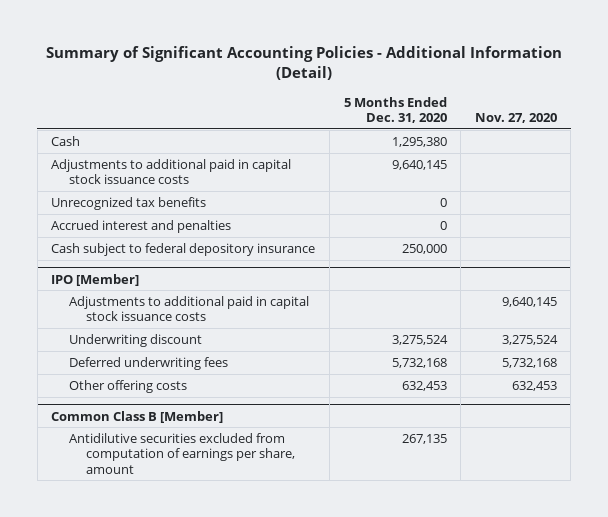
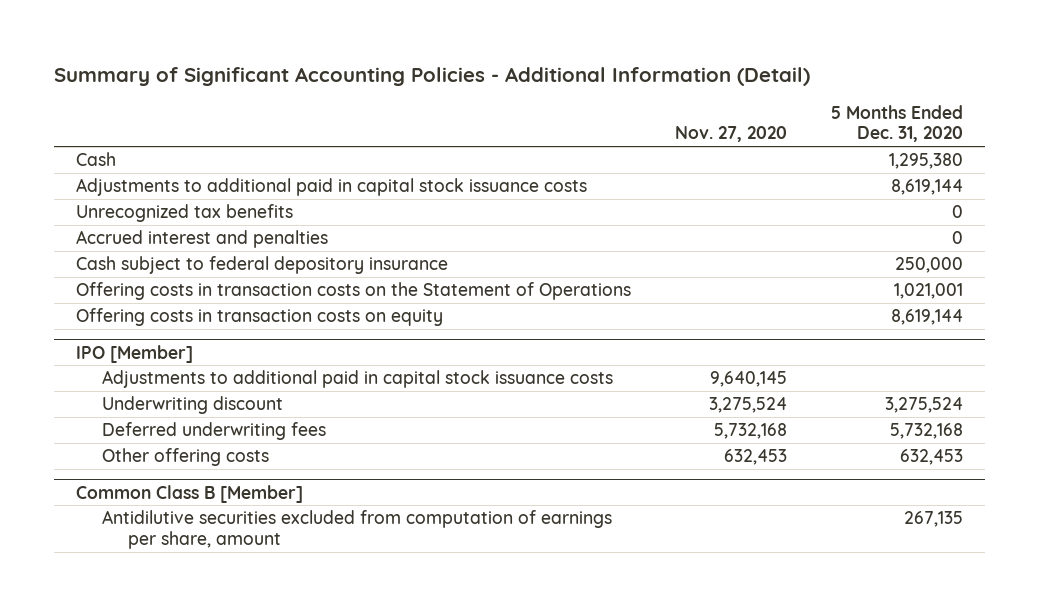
[391,159,447,170] 9,640,145 -> [890,179,963,196] 8,619,144
none -> [76,282,632,301] Offering costs in transaction costs on the Statement of Operations
none -> [76,308,444,327] Offering costs in transaction costs on equity

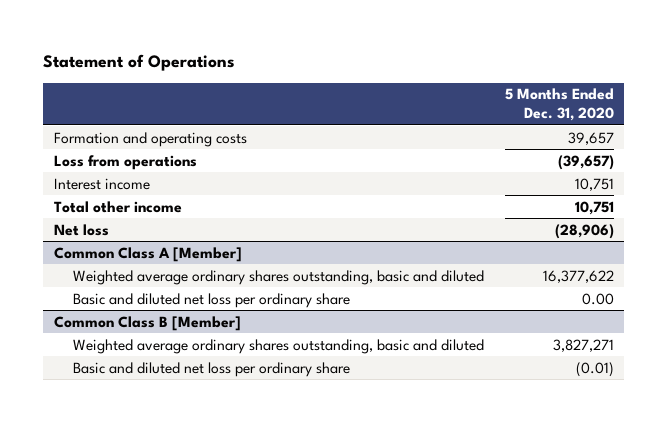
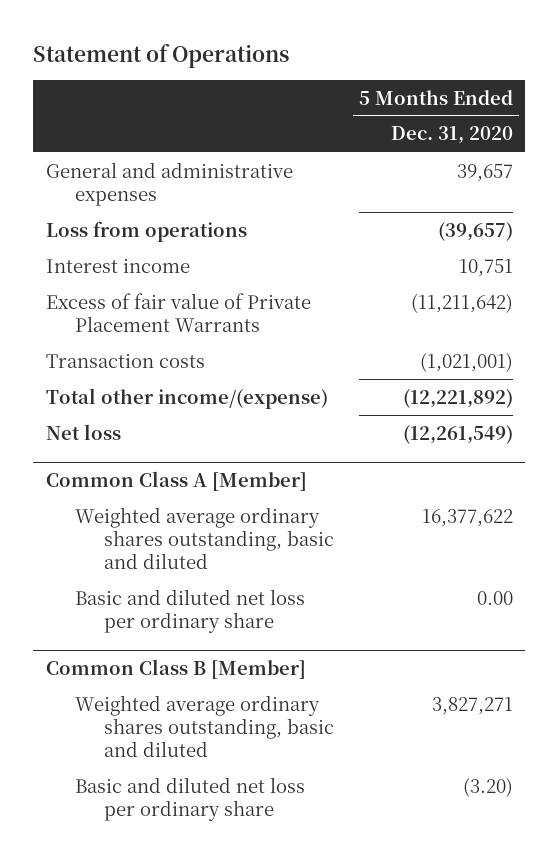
[53,131,247,147] Formation and operating costs -> [45,161,293,206] General and administrative expenses
none -> [45,292,311,332] Excess of fair value of Private Placement Warrants
none -> [45,352,205,368] Transaction costs
[53,200,182,213] Total other income -> [45,387,328,409] Total other income/(expense)
[574,200,614,215] 10,751 -> [402,388,513,408] (12,221,892)
[554,223,614,239] (28,906) -> [402,424,513,444] (12,261,549)
[575,361,614,377] (0.01) -> [462,776,513,797] (3.20)

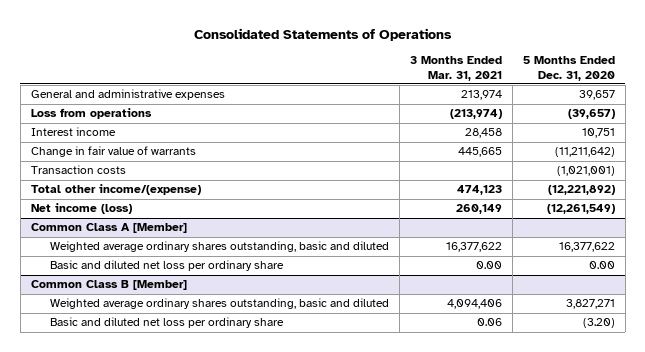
[33,43,290,68] Statement of Operations -> [193,27,452,41] Consolidated Statements of Operations
none -> [409,56,502,81] 3 Months Ended Mar. 31, 2021
[45,292,311,332] Excess of fair value of Private Placement Warrants -> [30,146,196,158] Change in fair value of warrants
[45,423,121,440] Net loss -> [30,203,132,215] Net income (loss)

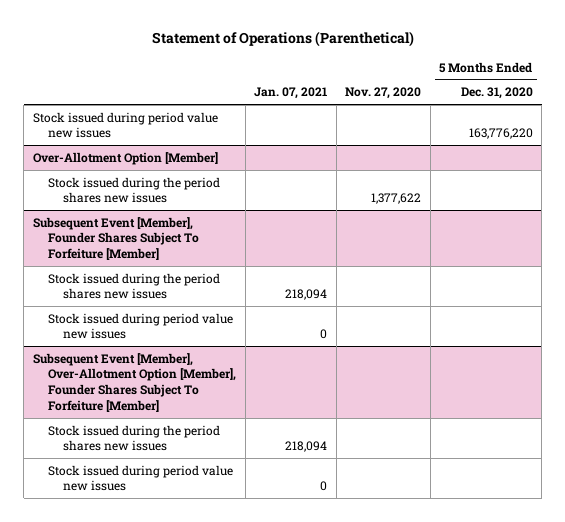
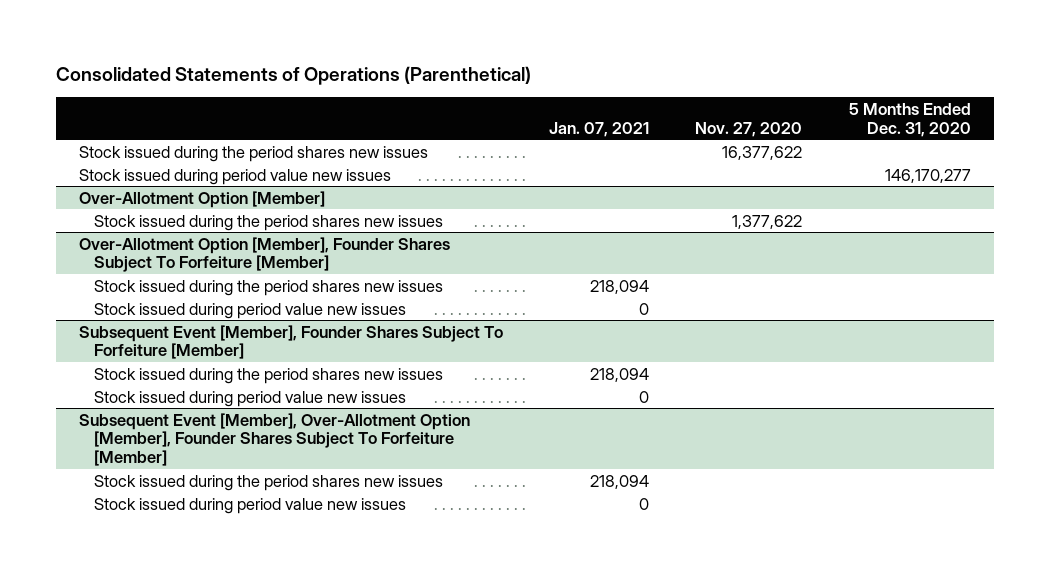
[151,30,414,47] Statement of Operations (Parenthetical) -> [55,65,531,85] Consolidated Statements of Operations (Parenthetical)
none -> [78,145,428,162] Stock issued during the period shares new issues
[468,128,533,140] 163,776,220 -> [884,168,971,183] 146,170,277
none -> [78,236,450,273] Over-Allotment Option [Member], Founder Shares Subject To Forfeiture [Member]
none -> [93,279,443,296] Stock issued during the period shares new issues
none -> [93,302,406,319] Stock issued during period value new issues

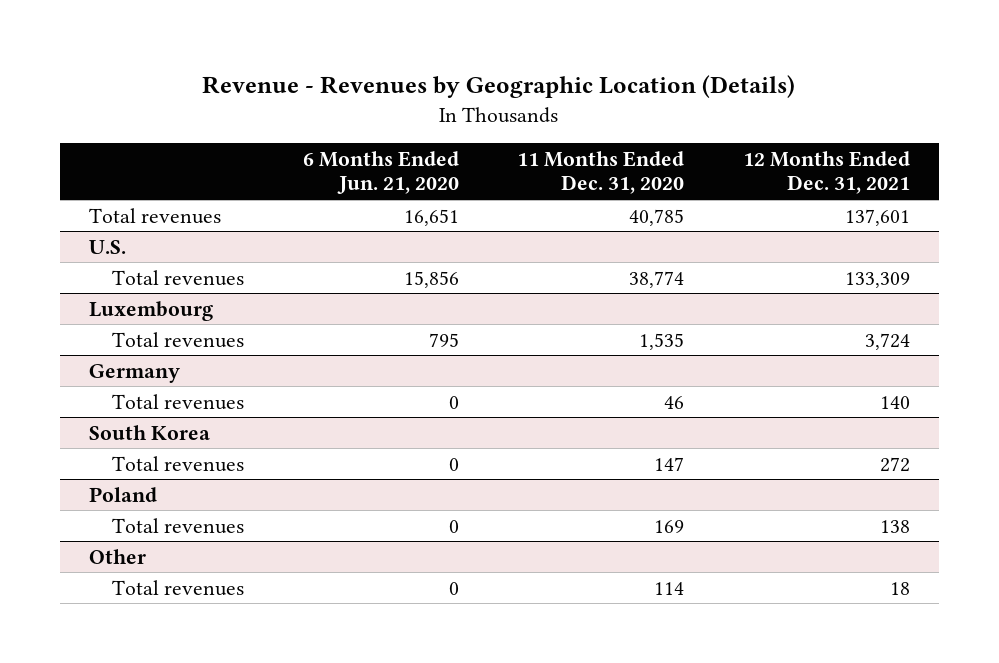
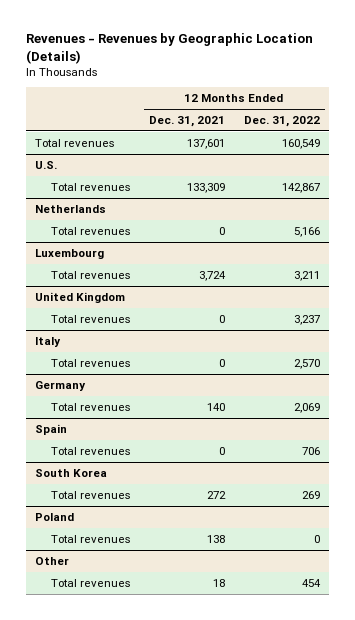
[202,74,796,98] Revenue - Revenues by Geographic Location (Details) -> [25,33,313,64] Revenues - Revenues by Geographic Location (Details)
[302,150,459,195] 6 Months Ended Jun. 21, 2020 -> none
[517,150,685,195] 11 Months Ended Dec. 31, 2020 -> none
none -> [243,116,320,128] Dec. 31, 2022
none -> [34,204,106,213] Netherlands
none -> [51,226,131,235] Total revenues
none -> [34,291,125,303] United Kingdom
none -> [51,314,131,323] Total revenues
none -> [34,336,61,347] Italy
none -> [51,358,131,367] Total revenues
none -> [34,423,67,435] Spain
none -> [51,446,131,455] Total revenues

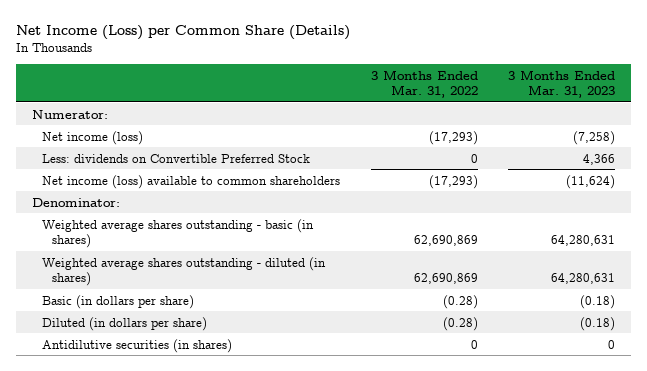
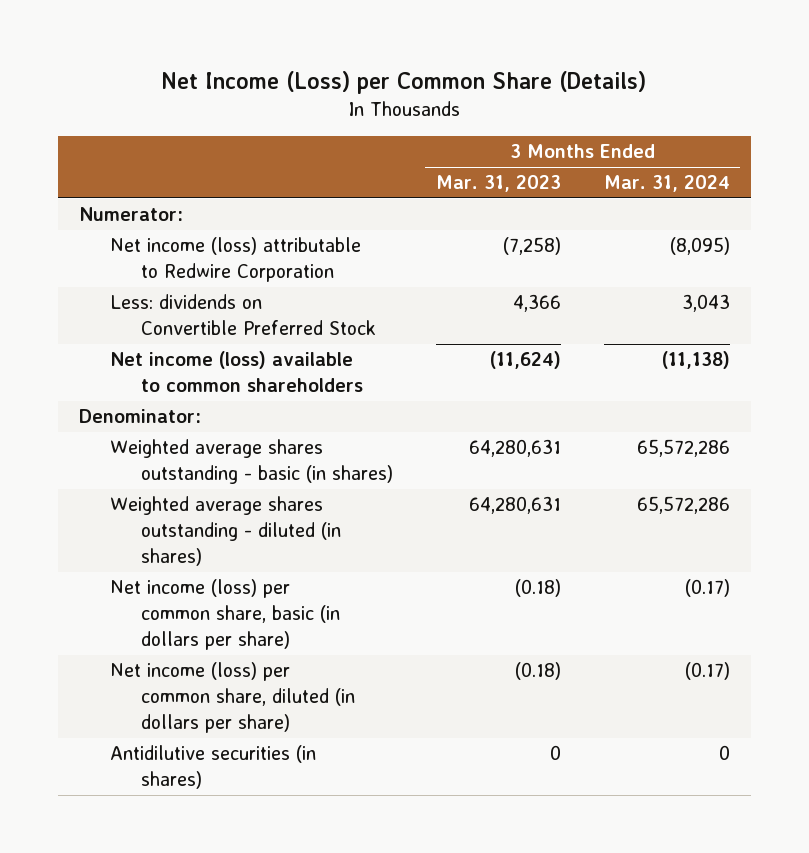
[370,69,478,98] 3 Months Ended Mar. 31, 2022 -> none
none -> [603,175,730,193] Mar. 31, 2024
[41,130,143,145] Net income (loss) -> [110,237,362,283] Net income (loss) attributable to Redwire Corporation
[41,294,194,309] Basic (in dollars per share) -> [110,579,340,651] Net income (loss) per common share, basic (in dollars per share)
[41,316,207,331] Diluted (in dollars per share) -> [110,662,355,734] Net income (loss) per common share, diluted (in dollars per share)

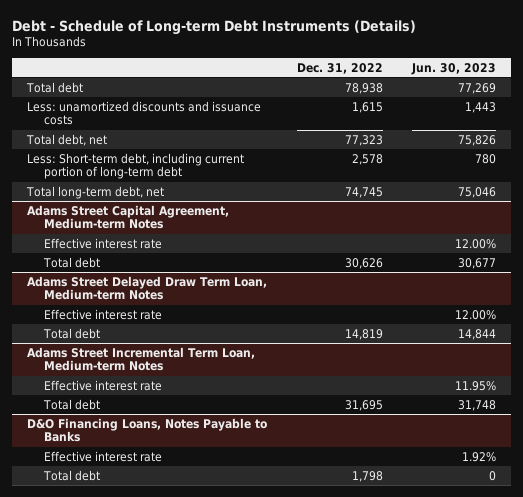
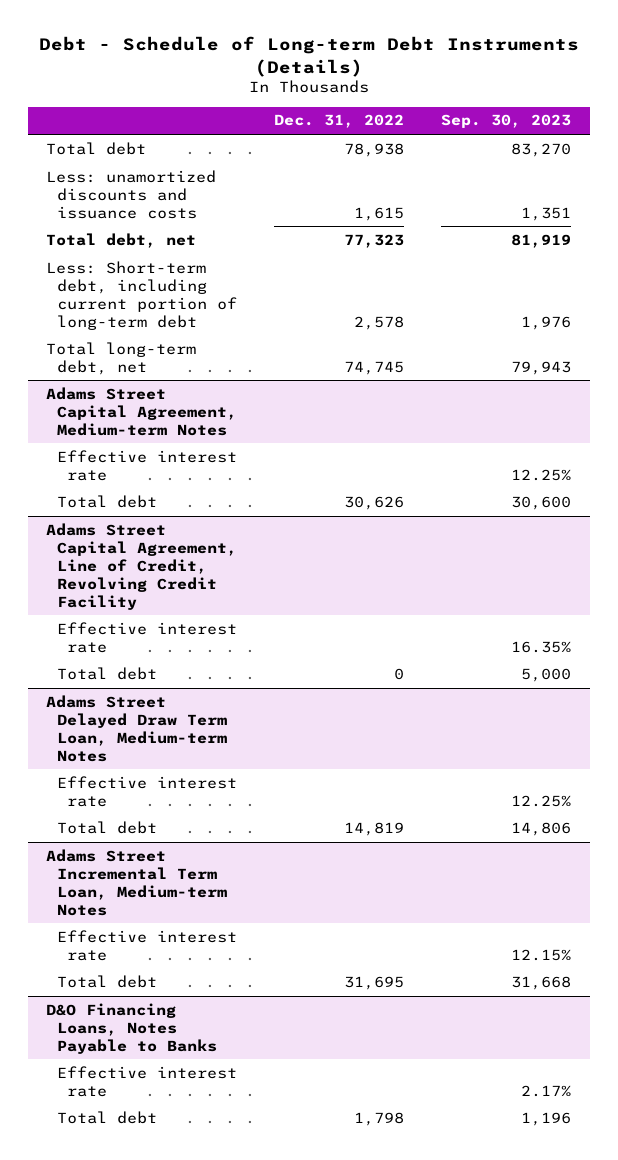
[410,62,496,75] Jun. 30, 2023 -> none
none -> [441,114,572,129] Sep. 30, 2023
none -> [46,522,237,610] Adams Street Capital Agreement, Line of Credit, Revolving Credit Facility
none -> [56,621,237,653] Effective interest rate
none -> [56,666,157,680] Total debt

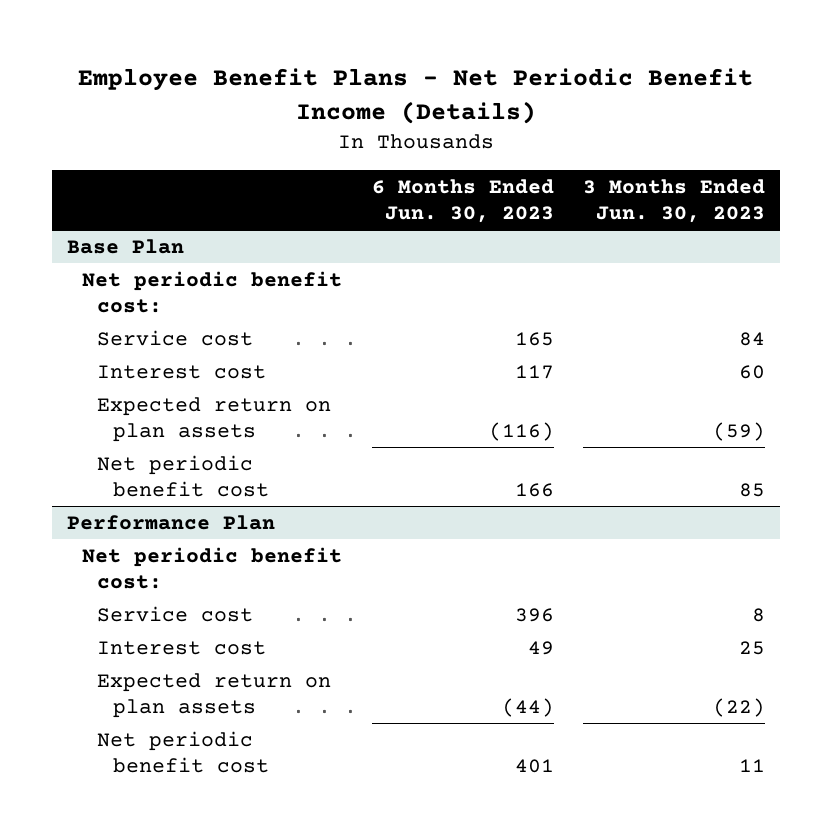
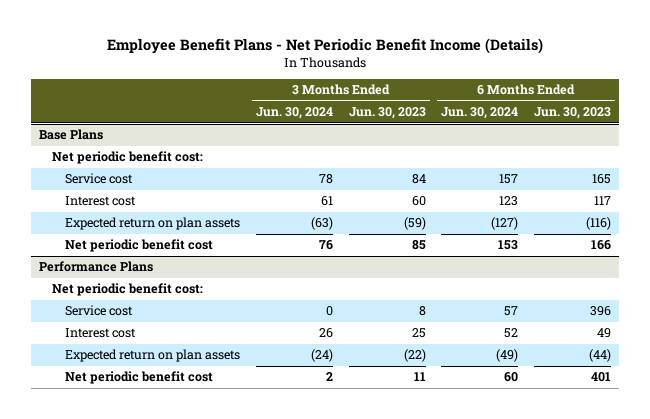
none -> [255,107,333,120] Jun. 30, 2024
none -> [441,107,519,120] Jun. 30, 2024
[66,238,184,254] Base Plan -> [38,129,103,141] Base Plans
[66,514,275,530] Performance Plan -> [38,261,153,273] Performance Plans

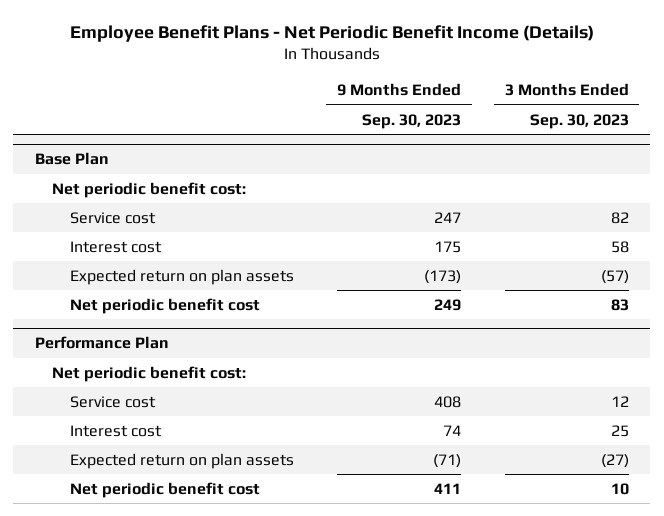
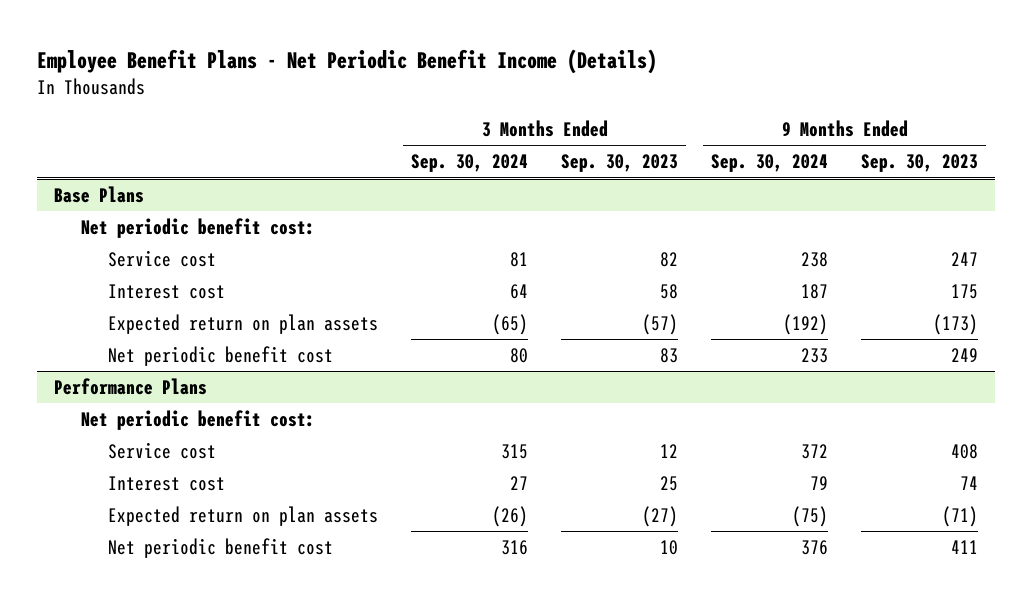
none -> [411,154,529,173] Sep. 30, 2024
none -> [711,154,829,173] Sep. 30, 2024
[35,152,110,166] Base Plan -> [53,185,144,203] Base Plans
[35,336,170,350] Performance Plan -> [53,377,207,395] Performance Plans

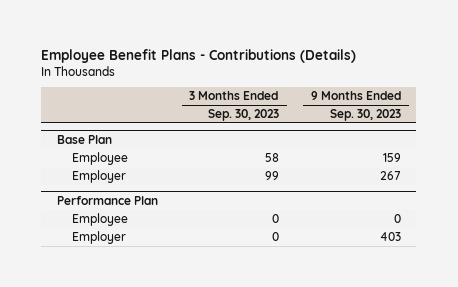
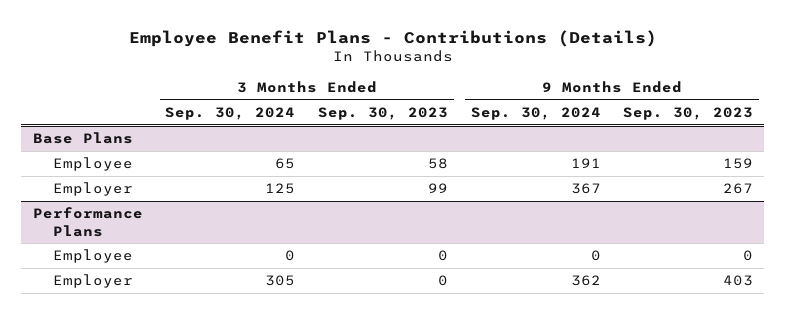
none -> [165,106,296,120] Sep. 30, 2024
none -> [470,106,601,120] Sep. 30, 2024
[57,134,113,144] Base Plan -> [32,132,133,145] Base Plans
[57,195,159,205] Performance Plan -> [32,207,143,237] Performance Plans

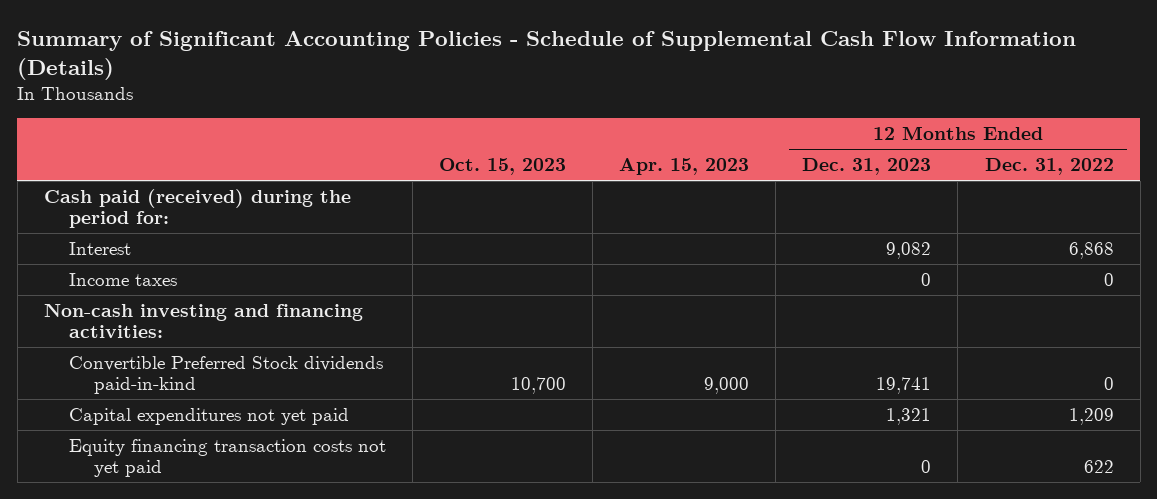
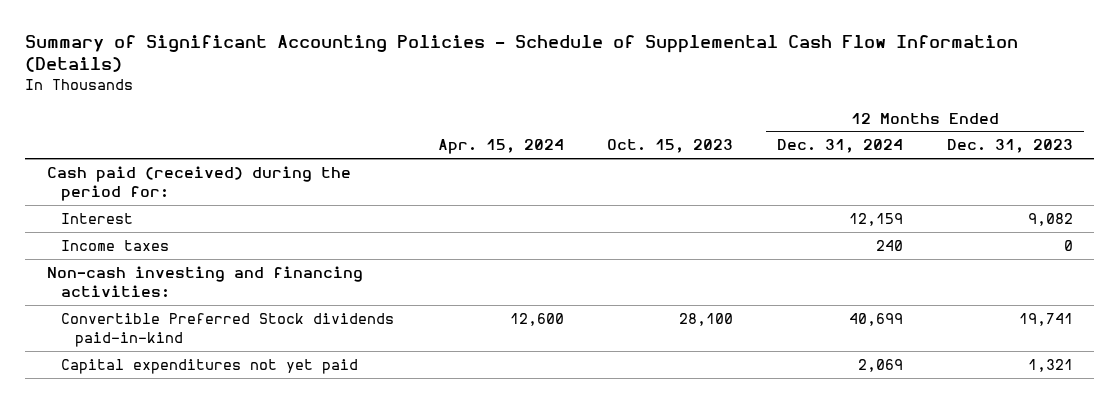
[619,158,750,176] Apr. 15, 2023 -> none
[984,158,1114,176] Dec. 31, 2022 -> none
none -> [437,139,564,155] Apr. 15, 2024
none -> [777,139,904,154] Dec. 31, 2024
[511,377,567,395] 10,700 -> [679,312,734,326] 28,100
[68,438,386,478] Equity financing transaction costs not yet paid -> none

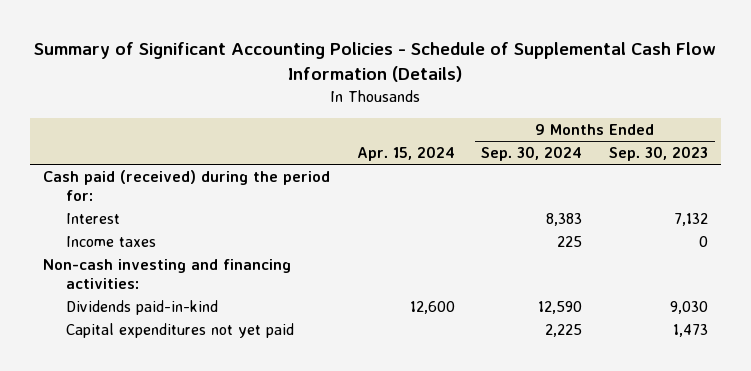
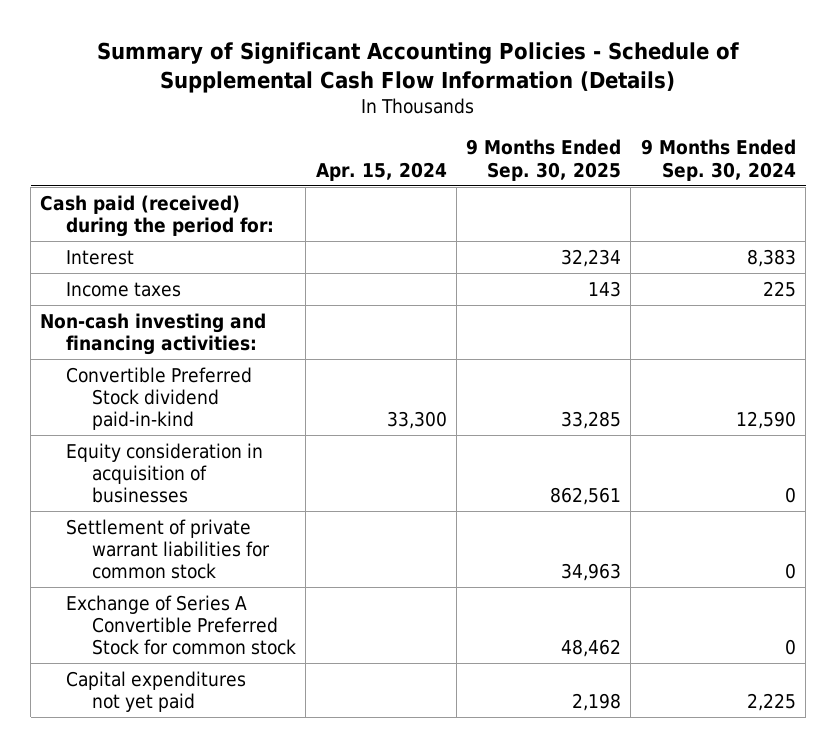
[608,146,708,162] Sep. 30, 2023 -> none
none -> [466,139,622,181] 9 Months Ended Sep. 30, 2025
[65,300,218,316] Dividends paid-in-kind -> [66,366,253,431] Convertible Preferred Stock dividend paid-in-kind
[409,301,455,315] 12,600 -> [386,411,447,430] 33,300
none -> [66,442,264,504] Equity consideration in acquisition of businesses
none -> [66,518,271,580] Settlement of private warrant liabilities for common stock
none -> [66,594,297,656] Exchange of Series A Convertible Preferred Stock for common stock

